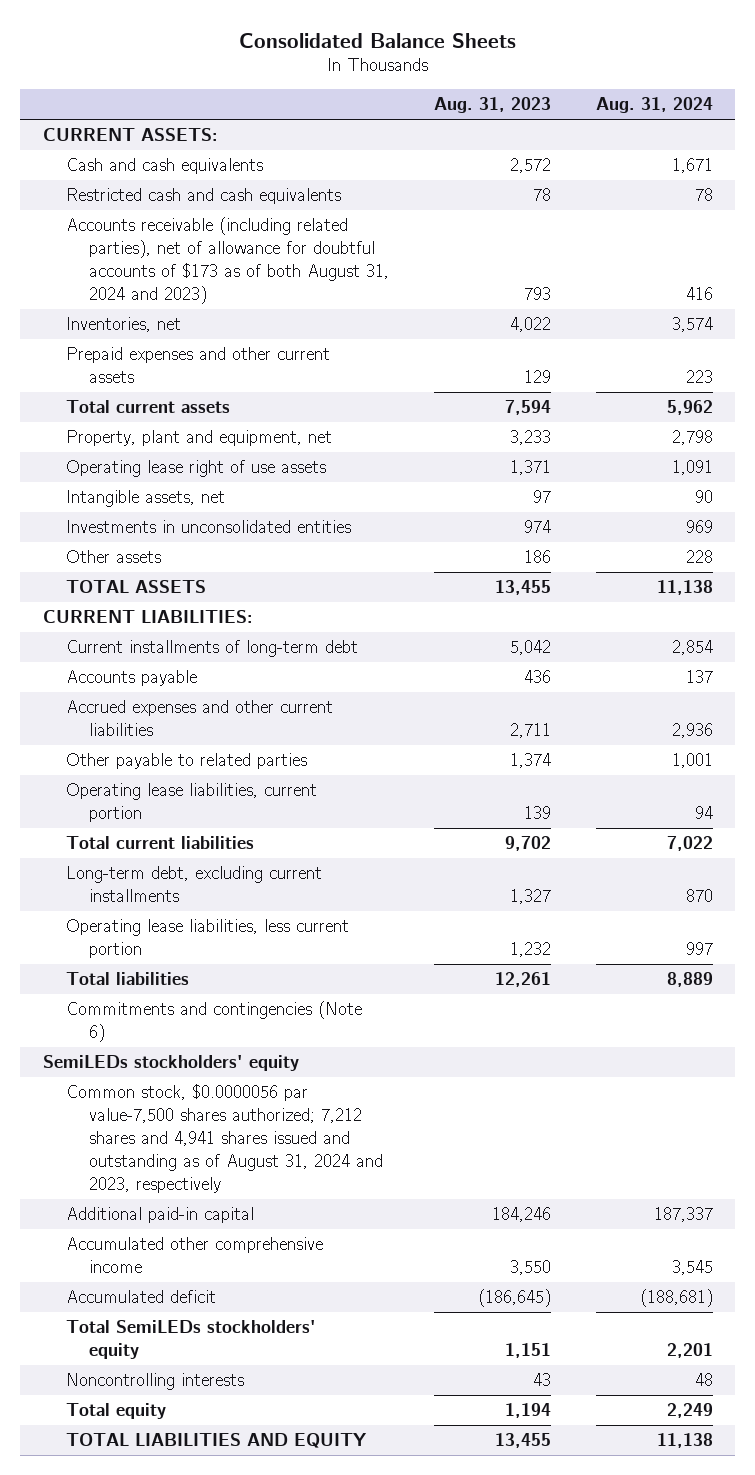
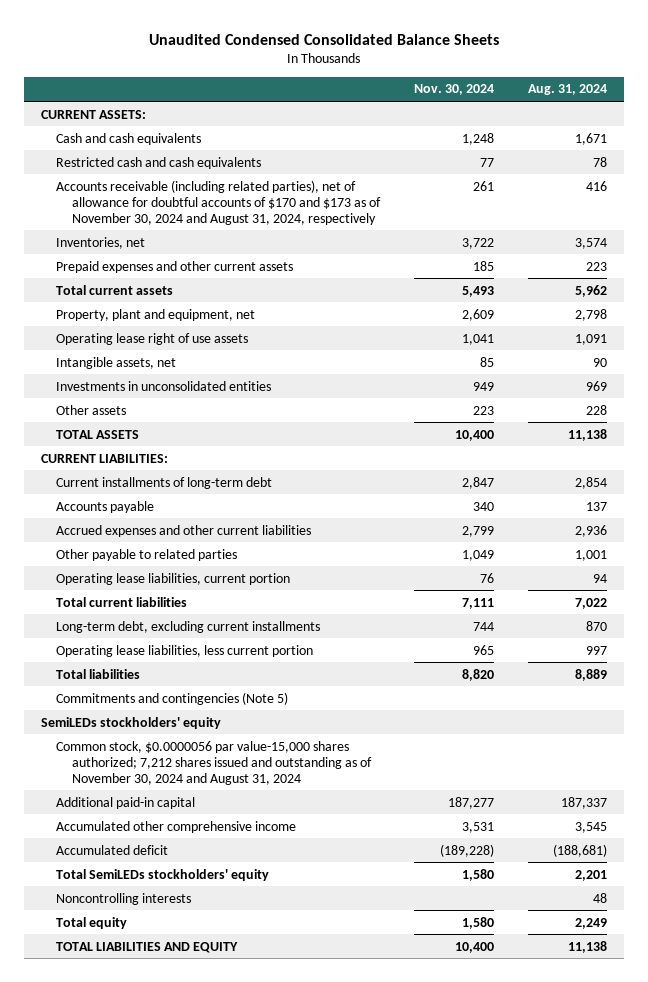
[238,32,516,48] Consolidated Balance Sheets -> [148,33,499,45] Unaudited Condensed Consolidated Balance Sheets
[433,97,551,114] Aug. 31, 2023 -> none
none -> [413,84,494,96] Nov. 30, 2024
[65,217,389,304] Accounts receivable (including related parties), net of allowance for doubtful accounts of $173 as of both August 31, 2024 and 2023) -> [56,179,381,225] Accounts receivable (including related parties), net of allowance for doubtful accounts of $170 and $173 as of November 30, 2024 and August 31, 2024, respectively
[65,1001,362,1043] Commitments and contingencies (Note 6) -> [56,691,289,705] Commitments and contingencies (Note 5)
[65,1084,383,1193] Common stock, $0.0000056 par value-7,500 shares authorized; 7,212 shares and 4,941 shares issued and outstanding as of August 31, 2024 and 2023, respectively -> [56,740,372,785] Common stock, $0.0000056 par value-15,000 shares authorized; 7,212 shares issued and outstanding as of November 30, 2024 and August 31, 2024

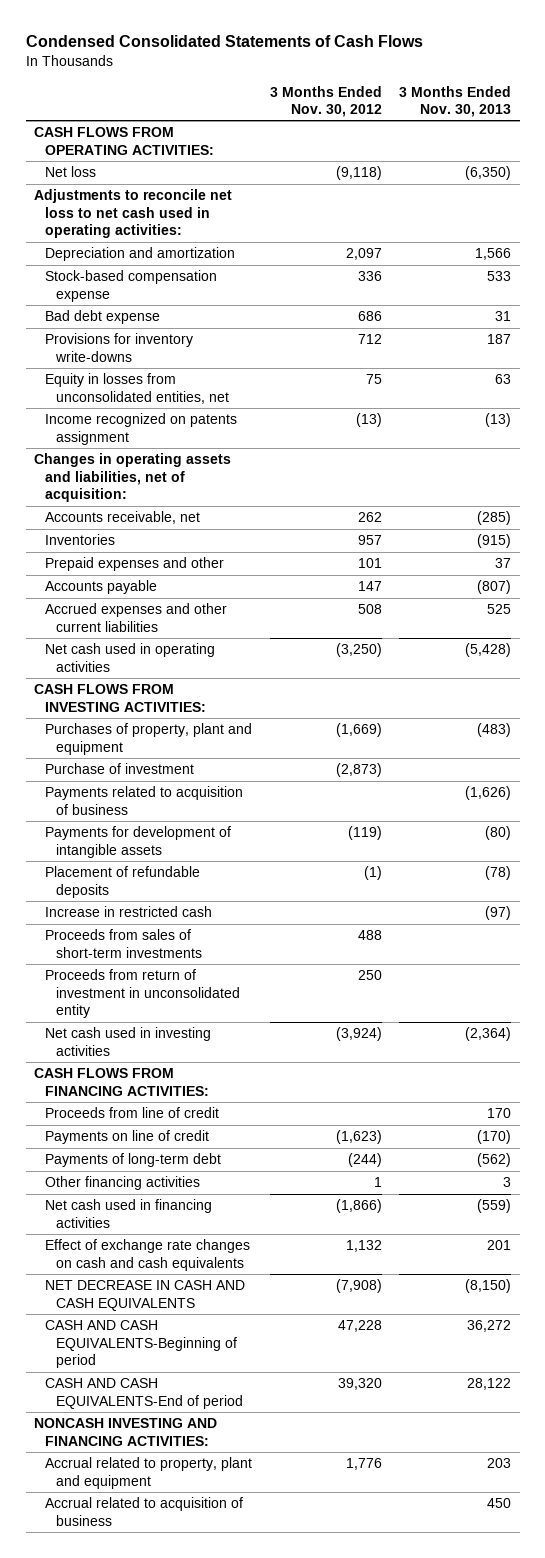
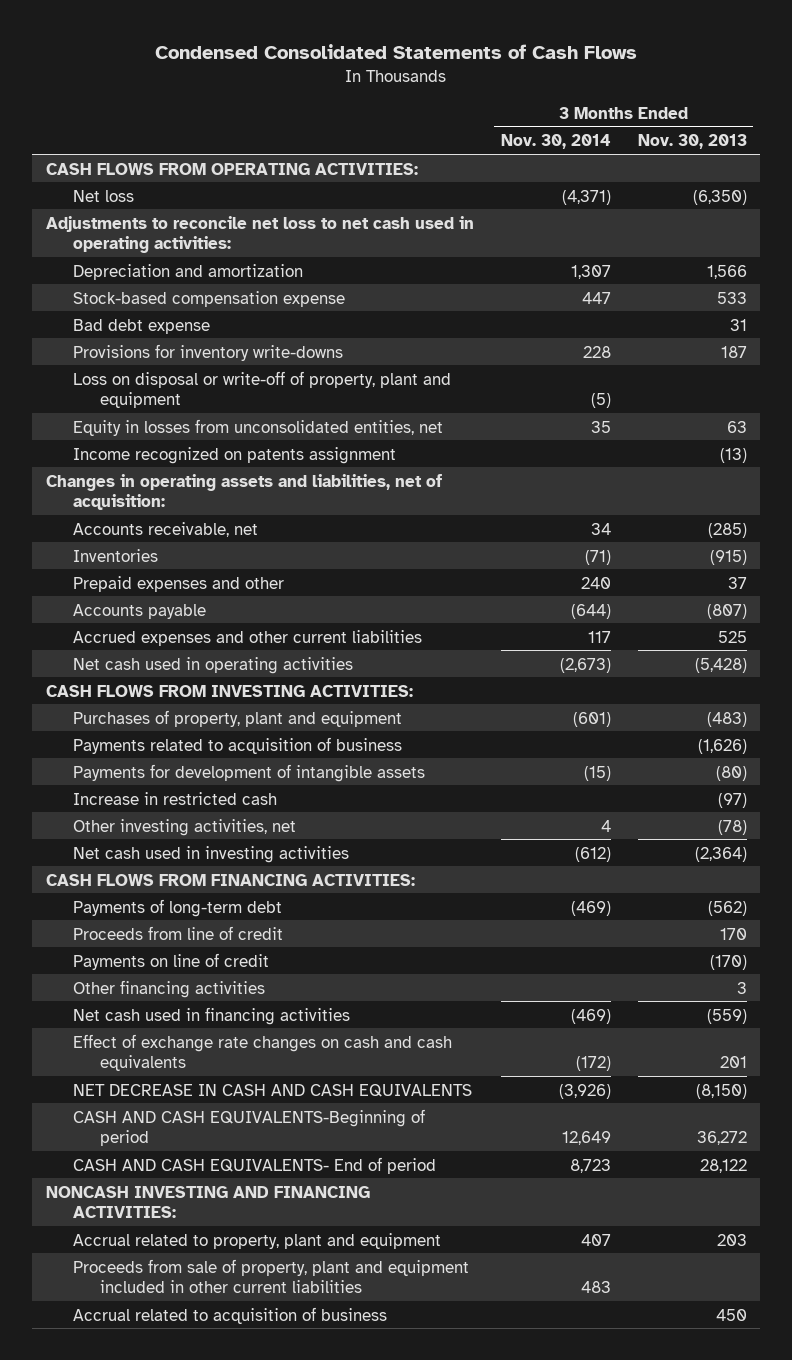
[269,85,382,117] 3 Months Ended Nov. 30, 2012 -> none
none -> [500,134,611,150] Nov. 30, 2014
none -> [72,370,451,409] Loss on disposal or write-off of property, plant and equipment
[45,763,195,775] Purchase of investment -> none
[45,866,201,898] Placement of refundable deposits -> none
[45,929,203,958] Proceeds from sales of short-term investments -> none
[45,969,241,1018] Proceeds from return of investment in unconsolidated entity -> none
none -> [72,818,296,836] Other investing activities, net
[45,1153,222,1168] Payments of long-term debt -> [72,898,282,917] Payments of long-term debt
[45,1378,244,1409] CASH AND CASH EQUIVALENTS-End of period -> [72,1156,436,1174] CASH AND CASH EQUIVALENTS- End of period
none -> [72,1258,469,1294] Proceeds from sale of property, plant and equipment included in other current liabilities

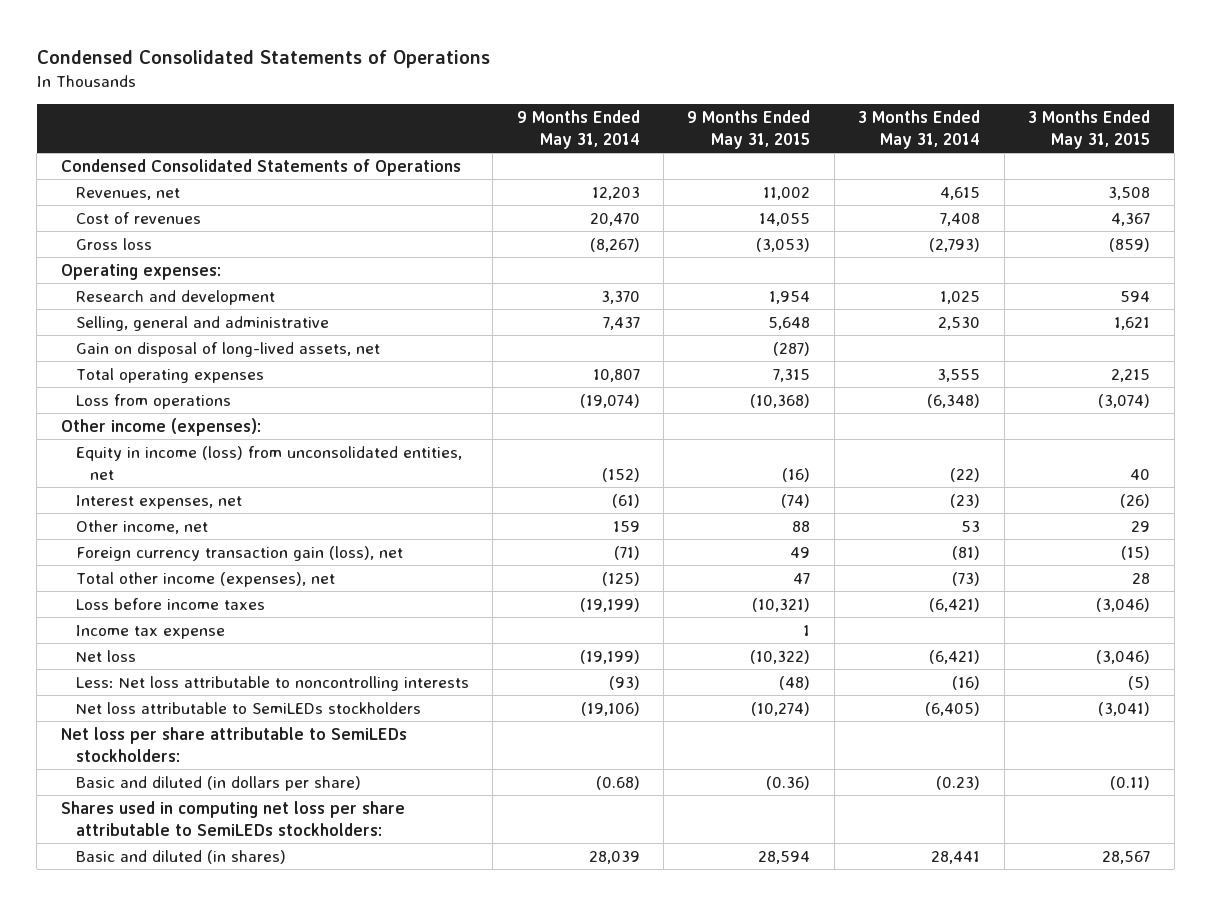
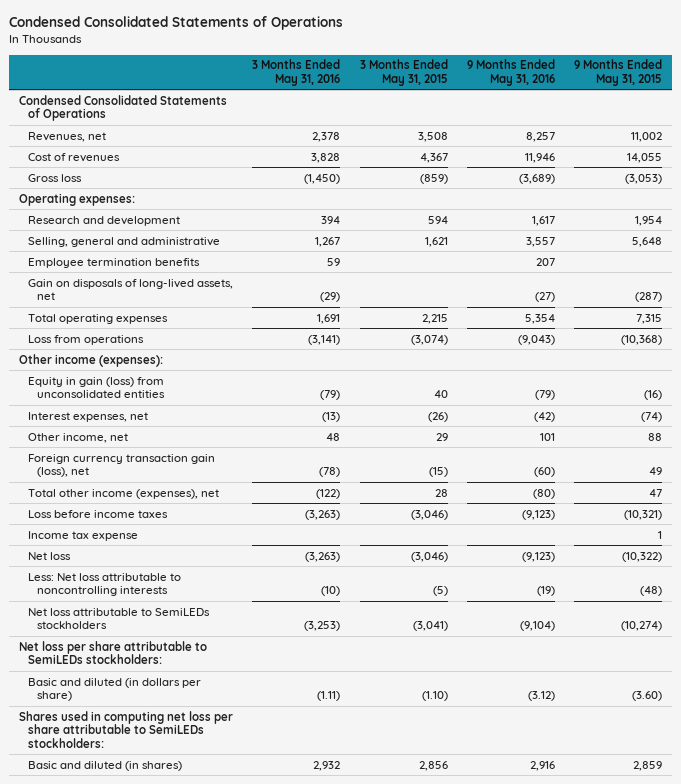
[516,109,640,149] 9 Months Ended May 31, 2014 -> none
[858,109,981,149] 3 Months Ended May 31, 2014 -> none
none -> [252,59,341,86] 3 Months Ended May 31, 2016
none -> [466,59,555,86] 9 Months Ended May 31, 2016
none -> [28,257,201,268] Employee termination benefits
[75,341,380,357] Gain on disposal of long-lived assets, net -> [28,278,234,301] Gain on disposals of long-lived assets, net
[75,445,462,480] Equity in income (loss) from unconsolidated entities, net -> [28,376,166,399] Equity in gain (loss) from unconsolidated entities
[766,775,811,790] (0.36) -> [632,691,663,702] (3.60)
[1110,775,1151,790] (0.11) -> [421,691,448,702] (1.10)
[758,850,811,864] 28,594 -> [633,760,663,771] 2,859
[1102,850,1151,864] 28,567 -> [418,760,448,771] 2,856

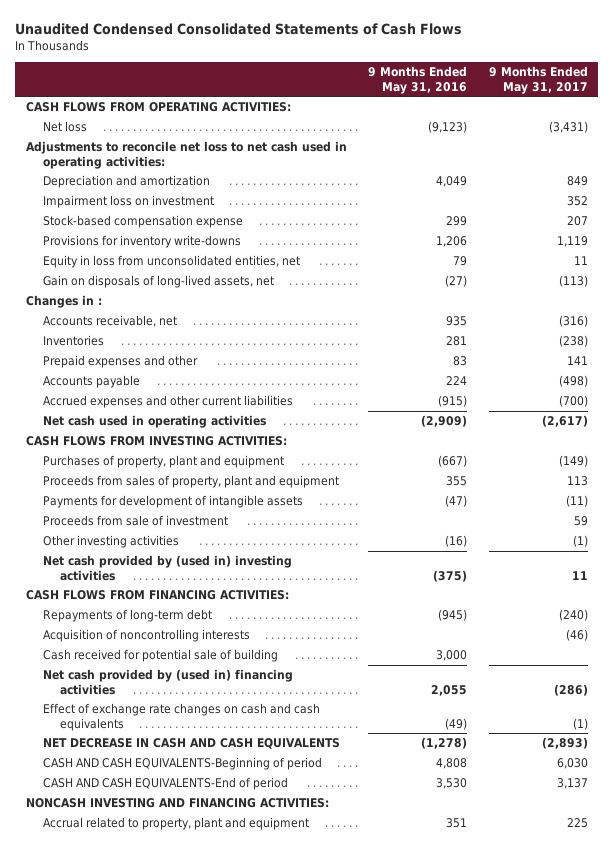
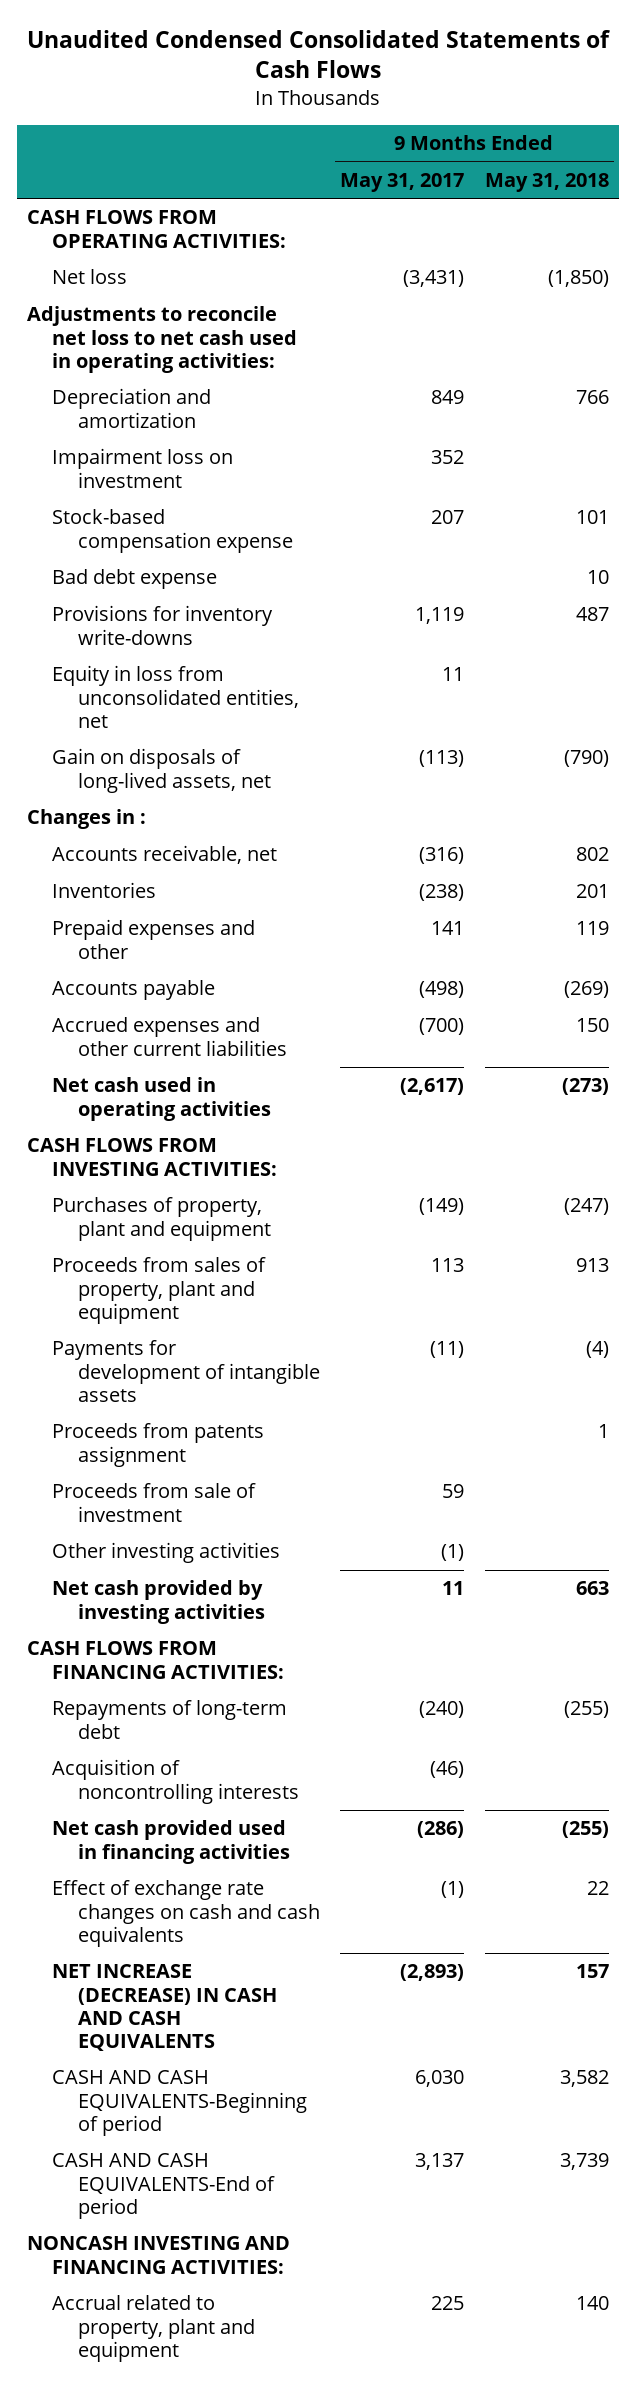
[368,66,468,94] 9 Months Ended May 31, 2016 -> none
none -> [484,172,609,192] May 31, 2018
none -> [52,569,218,590] Bad debt expense
none -> [52,1423,265,1467] Proceeds from patents assignment
[42,555,292,581] Net cash provided by (used in) investing activities -> [52,1580,265,1624] Net cash provided by investing activities
[42,649,278,663] Cash received for potential sale of building -> none
[42,669,293,695] Net cash provided by (used in) financing activities -> [52,1820,290,1864] Net cash provided used in financing activities
[42,738,340,750] NET DECREASE IN CASH AND CASH EQUIVALENTS -> [52,1964,277,2051] NET INCREASE (DECREASE) IN CASH AND CASH EQUIVALENTS

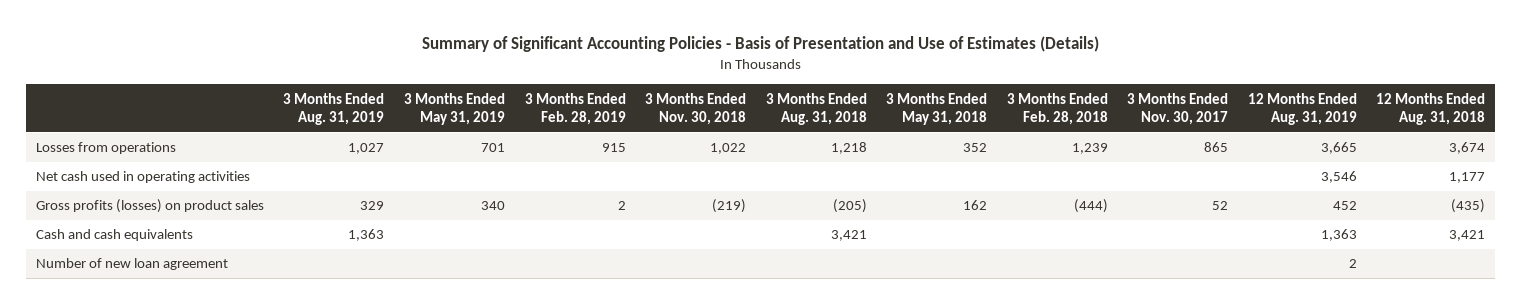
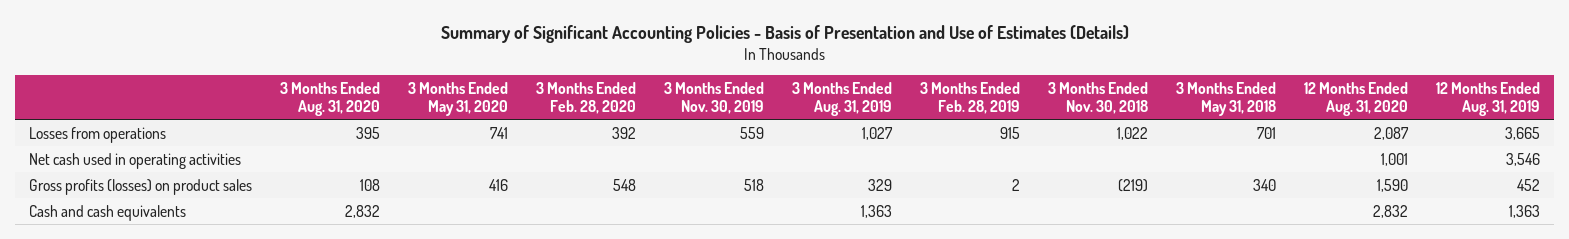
[403,92,505,126] 3 Months Ended May 31, 2019 -> none
[765,92,867,126] 3 Months Ended Aug. 31, 2018 -> none
[1006,92,1108,126] 3 Months Ended Feb. 28, 2018 -> none
[1127,92,1229,126] 3 Months Ended Nov. 30, 2017 -> none
[1376,92,1486,126] 12 Months Ended Aug. 31, 2018 -> none
none -> [280,81,381,116] 3 Months Ended Aug. 31, 2020
none -> [408,81,509,116] 3 Months Ended May 31, 2020
none -> [536,81,637,114] 3 Months Ended Feb. 28, 2020
none -> [664,81,765,114] 3 Months Ended Nov. 30, 2019
none -> [1303,81,1408,116] 12 Months Ended Aug. 31, 2020
[963,143,988,153] 352 -> [1256,126,1276,139] 701
[963,200,988,211] 162 -> [1252,178,1276,191] 340
[35,258,228,271] Number of new loan agreement -> none

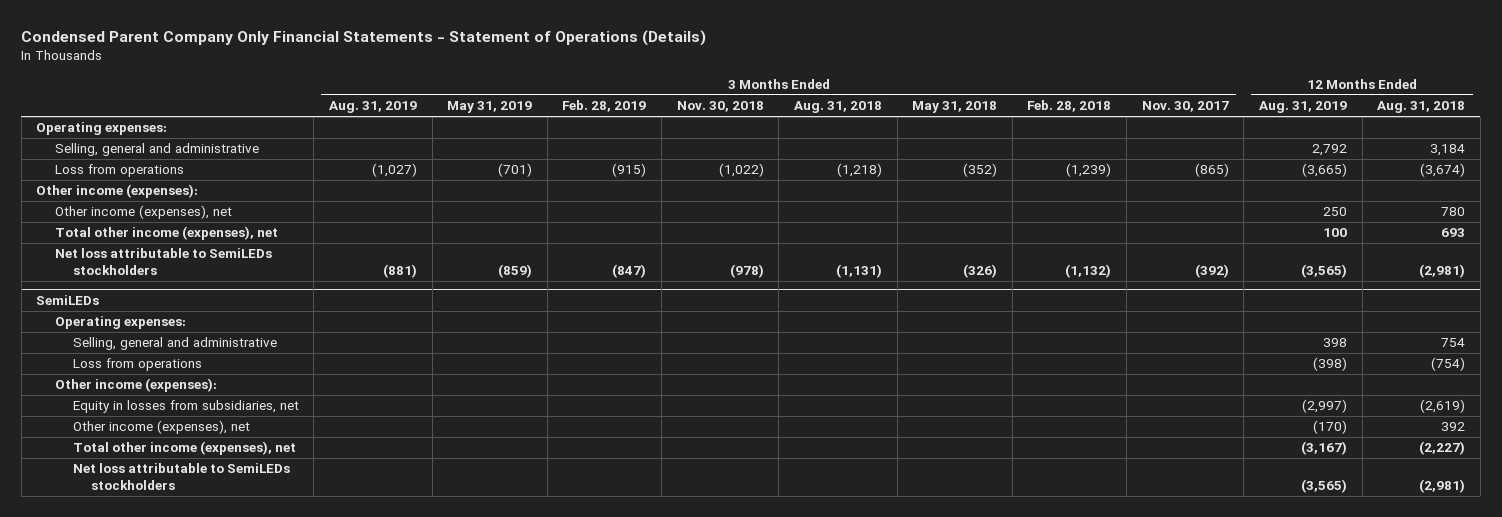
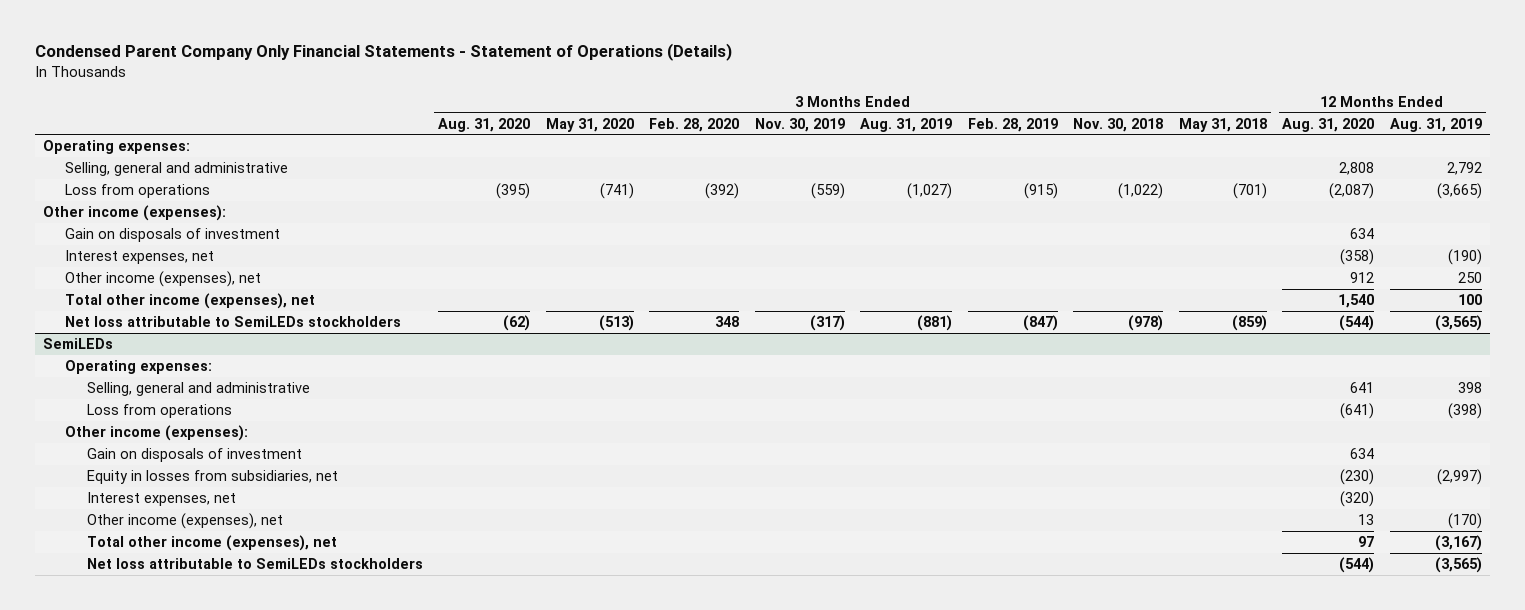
[447,101,533,114] May 31, 2019 -> none
[793,101,882,114] Aug. 31, 2018 -> none
[1027,100,1112,113] Feb. 28, 2018 -> none
[1141,101,1229,113] Nov. 30, 2017 -> none
[1377,101,1466,114] Aug. 31, 2018 -> none
none -> [438,117,531,132] Aug. 31, 2020
none -> [545,117,634,132] May 31, 2020
none -> [649,117,740,132] Feb. 28, 2020
none -> [754,117,845,132] Nov. 30, 2019
none -> [1282,117,1375,132] Aug. 31, 2020
[963,163,998,178] (352) -> [1232,182,1267,199] (701)
none -> [64,227,280,242] Gain on disposals of investment
none -> [64,249,214,264] Interest expenses, net
[963,264,998,279] (326) -> [1231,314,1267,331] (859)
none -> [86,447,302,462] Gain on disposals of investment
none -> [86,491,236,506] Interest expenses, net

